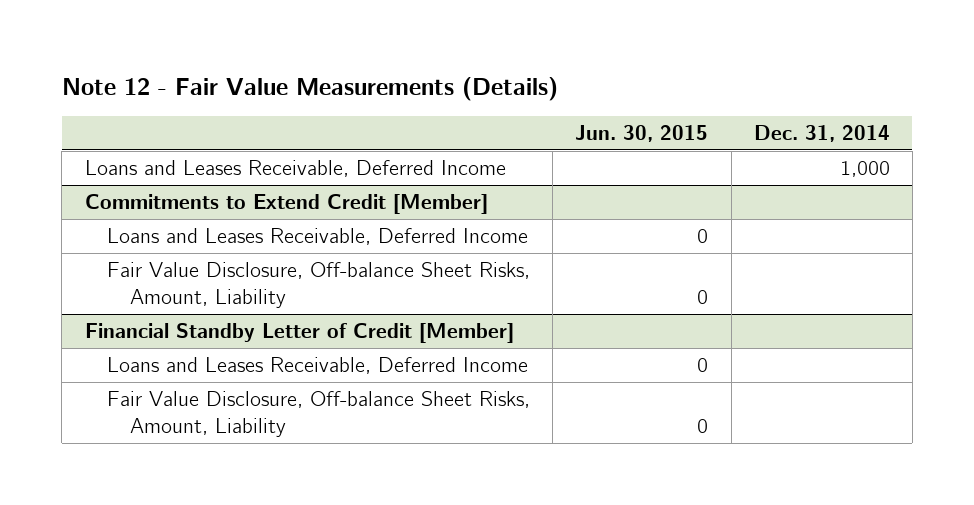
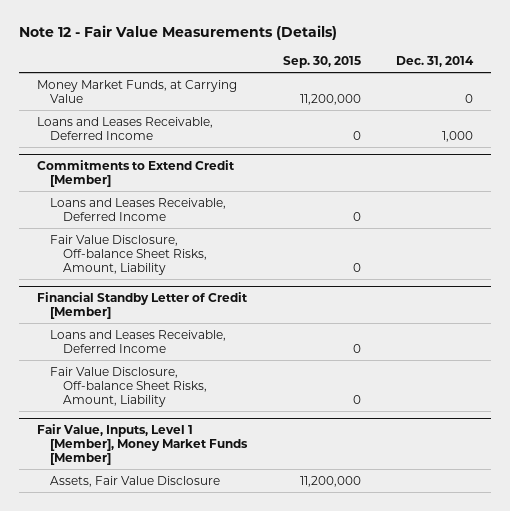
[575,125,709,143] Jun. 30, 2015 -> none
none -> [282,56,361,69] Sep. 30, 2015
none -> [36,79,237,103] Money Market Funds, at Carrying Value
none -> [36,423,248,465] Fair Value, Inputs, Level 1 [Member], Money Market Funds [Member]
none -> [49,475,220,487] Assets, Fair Value Disclosure

